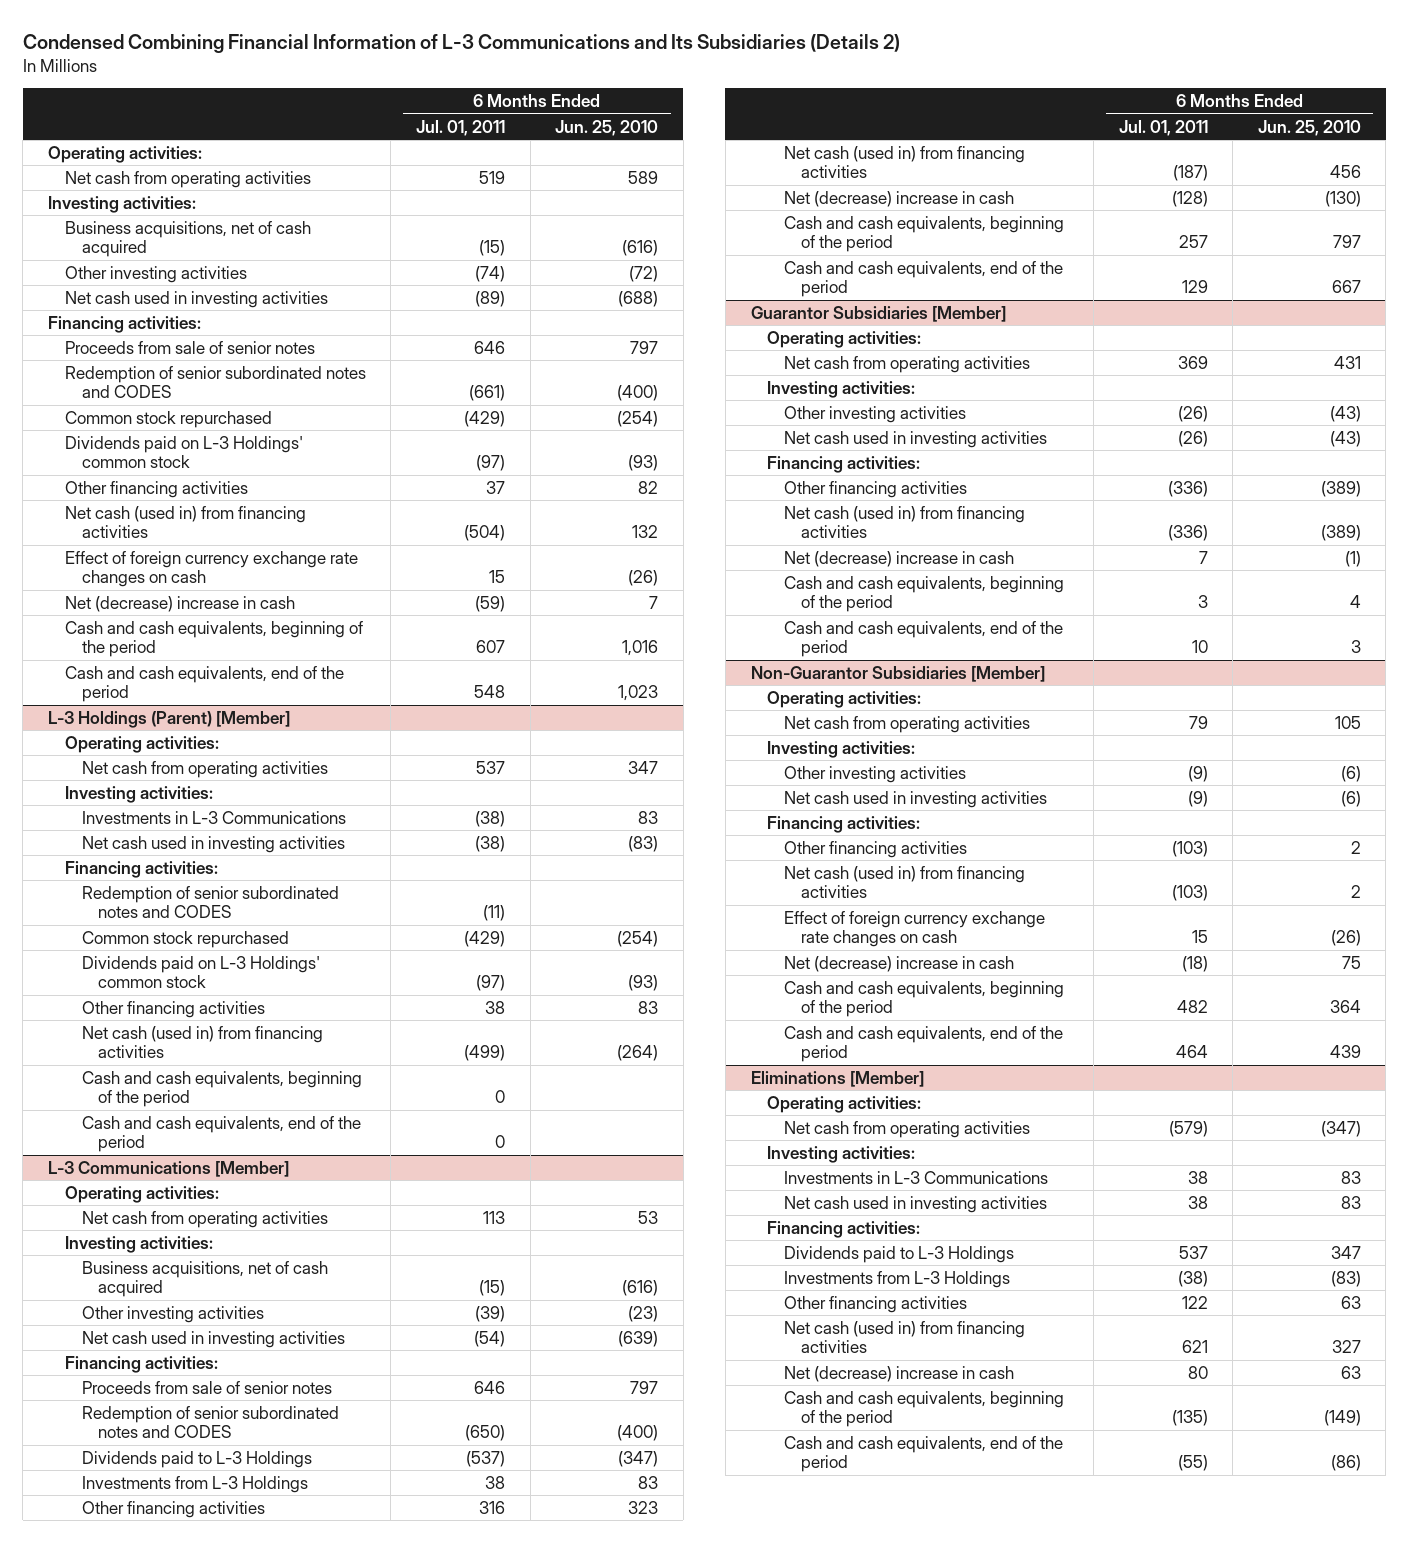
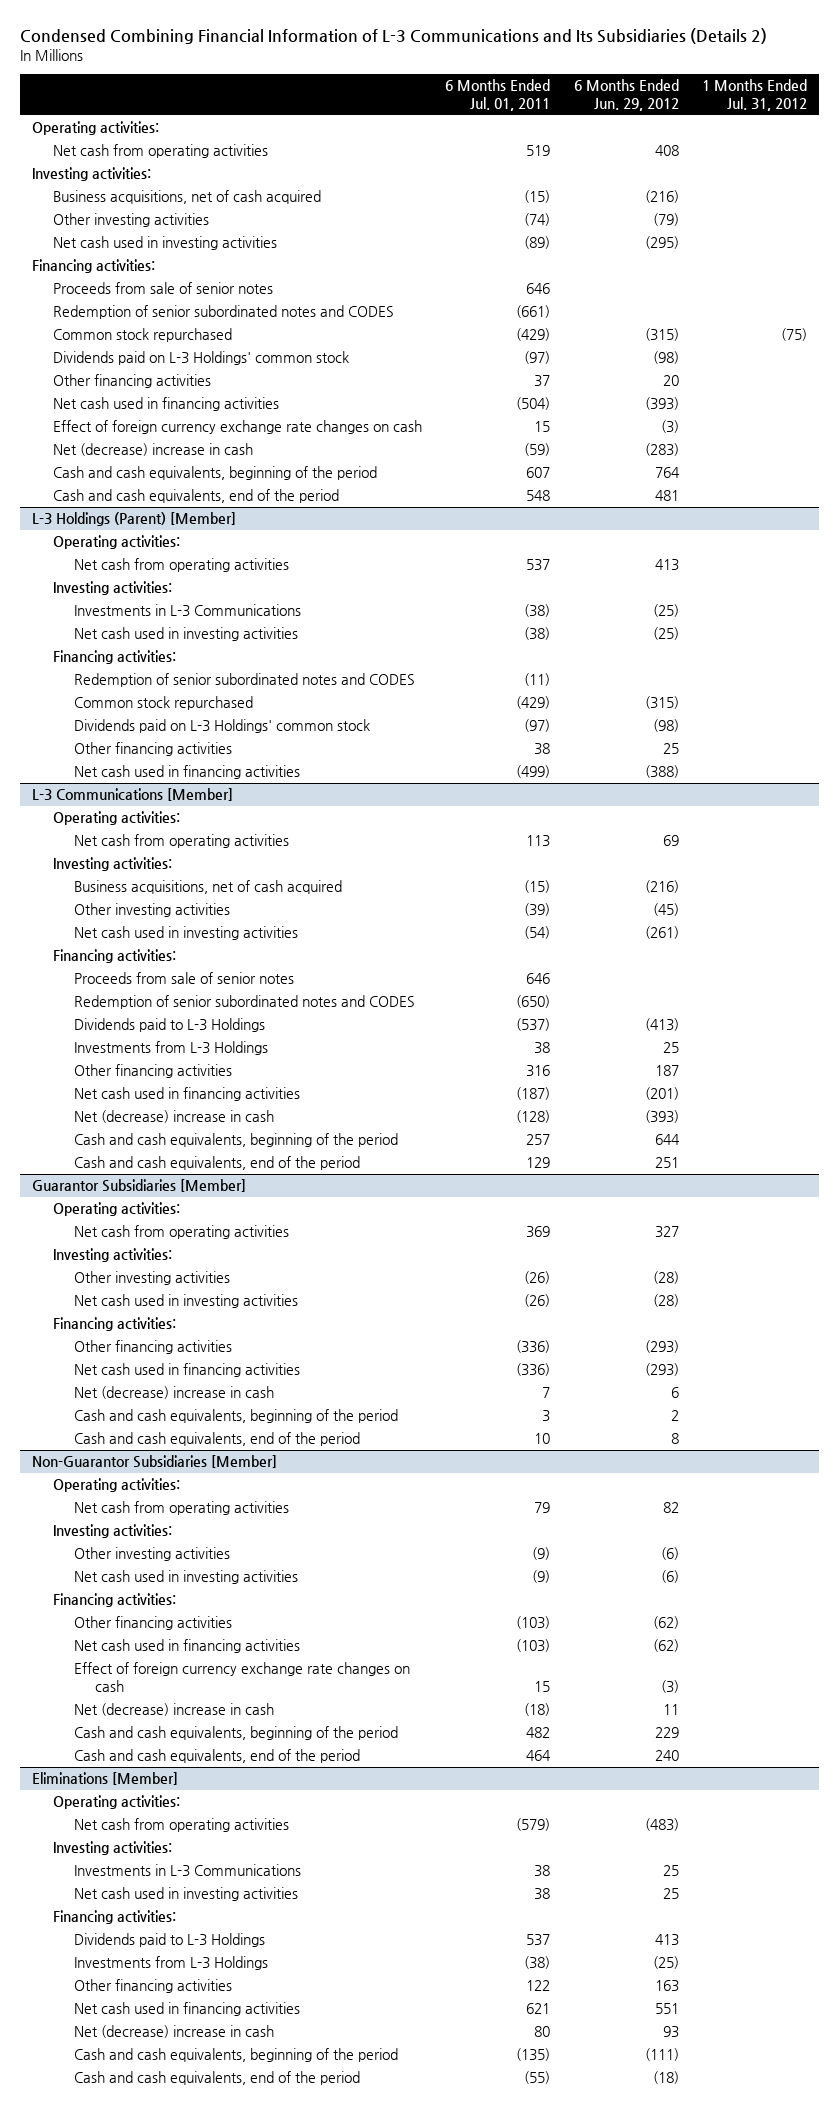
[555,119,659,136] Jun. 25, 2010 -> none
none -> [573,78,679,111] 6 Months Ended Jun. 29, 2012
none -> [702,78,808,111] 1 Months Ended Jul. 31, 2012
[64,505,306,539] Net cash (used in) from financing activities -> [52,397,279,412] Net cash used in financing activities
[81,1070,362,1108] Cash and cash equivalents, beginning of the period -> none
[81,1115,361,1153] Cash and cash equivalents, end of the period -> none
[81,1025,323,1059] Net cash (used in) from financing activities -> [73,765,300,780] Net cash used in financing activities
[784,145,1026,179] Net cash (used in) from financing activities -> [73,1087,300,1102] Net cash used in financing activities
[784,505,1026,539] Net cash (used in) from financing activities -> [73,1363,300,1378] Net cash used in financing activities
[784,865,1026,899] Net cash (used in) from financing activities -> [73,1639,300,1654] Net cash used in financing activities
[784,1320,1026,1354] Net cash (used in) from financing activities -> [73,2002,300,2017] Net cash used in financing activities

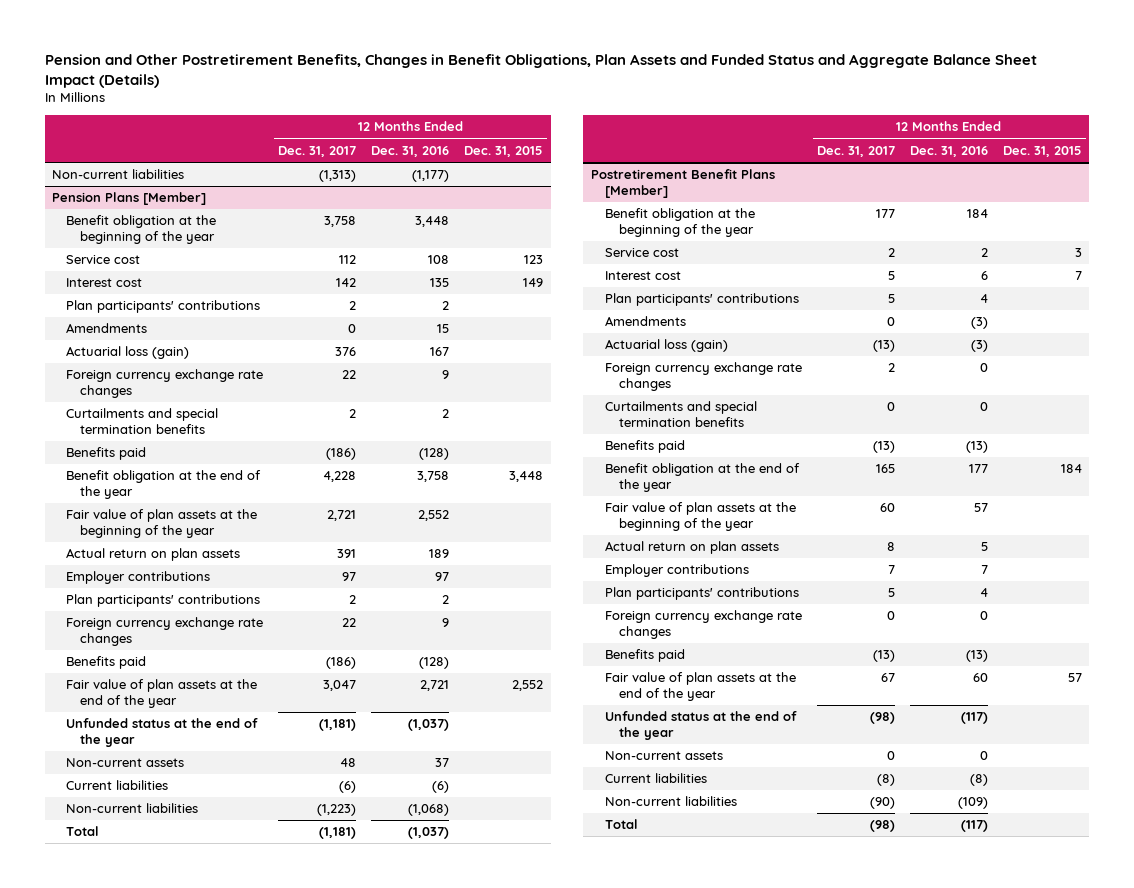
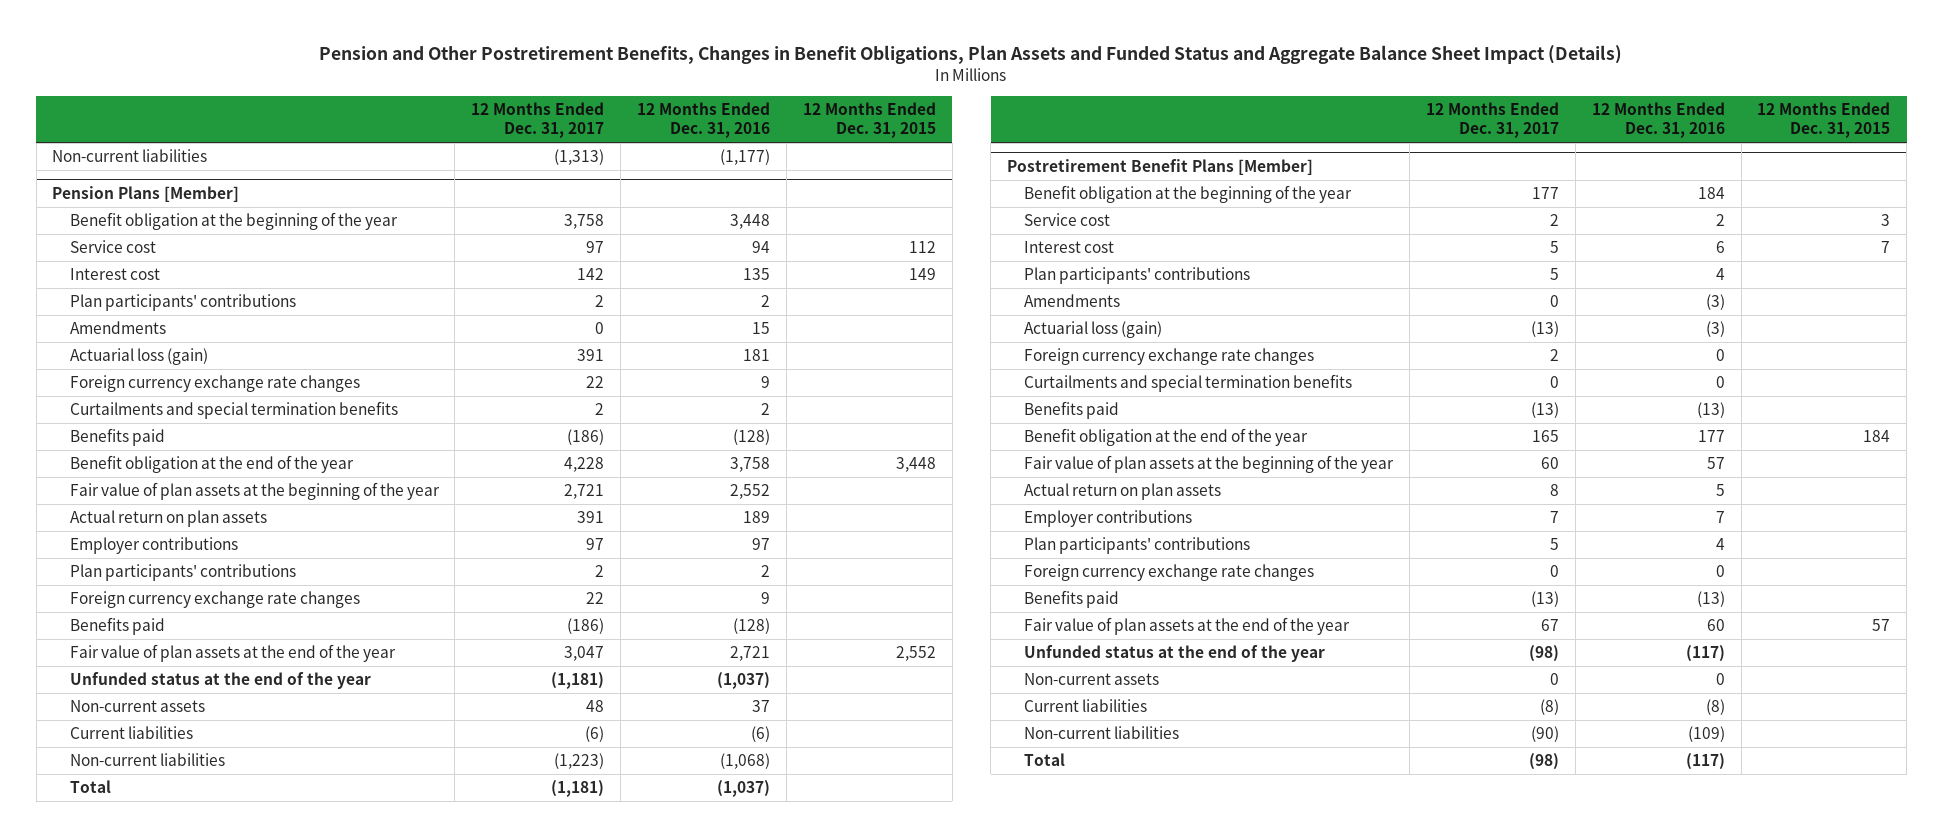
[339,255,357,265] 112 -> [586,241,605,254] 97
[428,255,450,265] 108 -> [752,241,771,254] 94
[524,255,544,265] 123 -> [908,241,936,254] 112
[335,347,357,357] 376 -> [577,349,605,362] 391
[430,347,450,357] 167 -> [743,349,771,362] 181

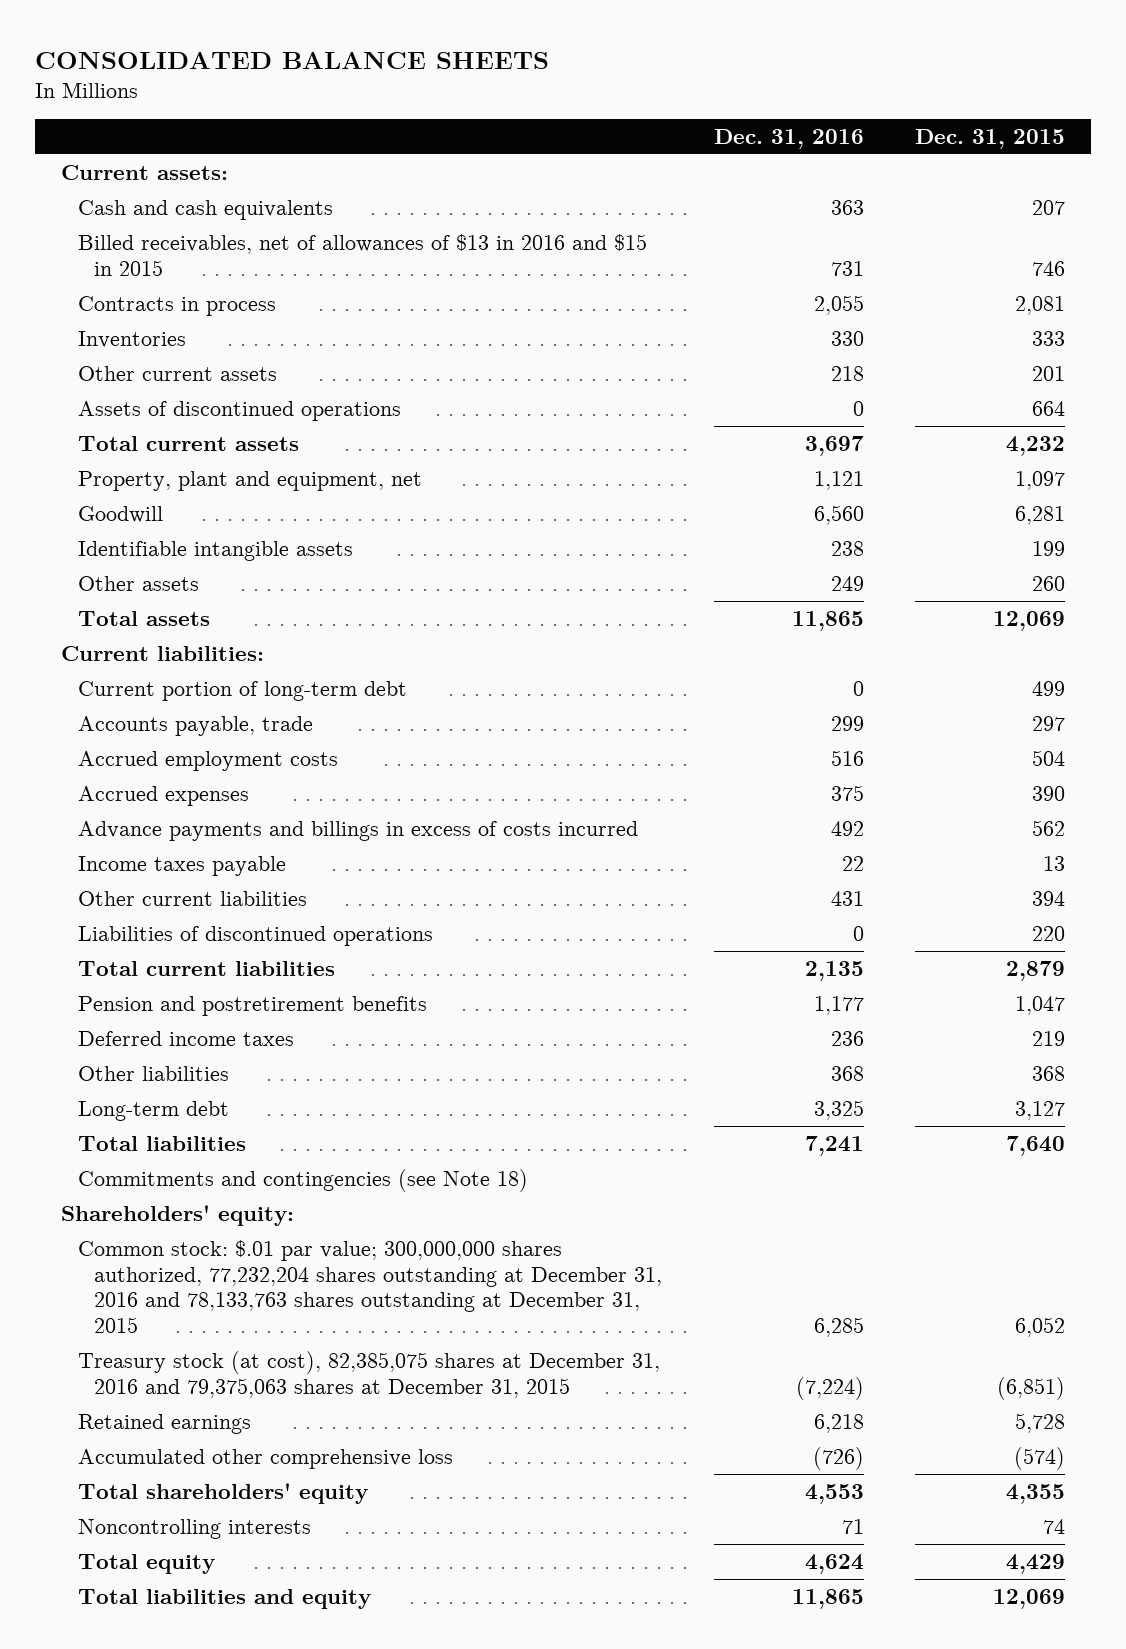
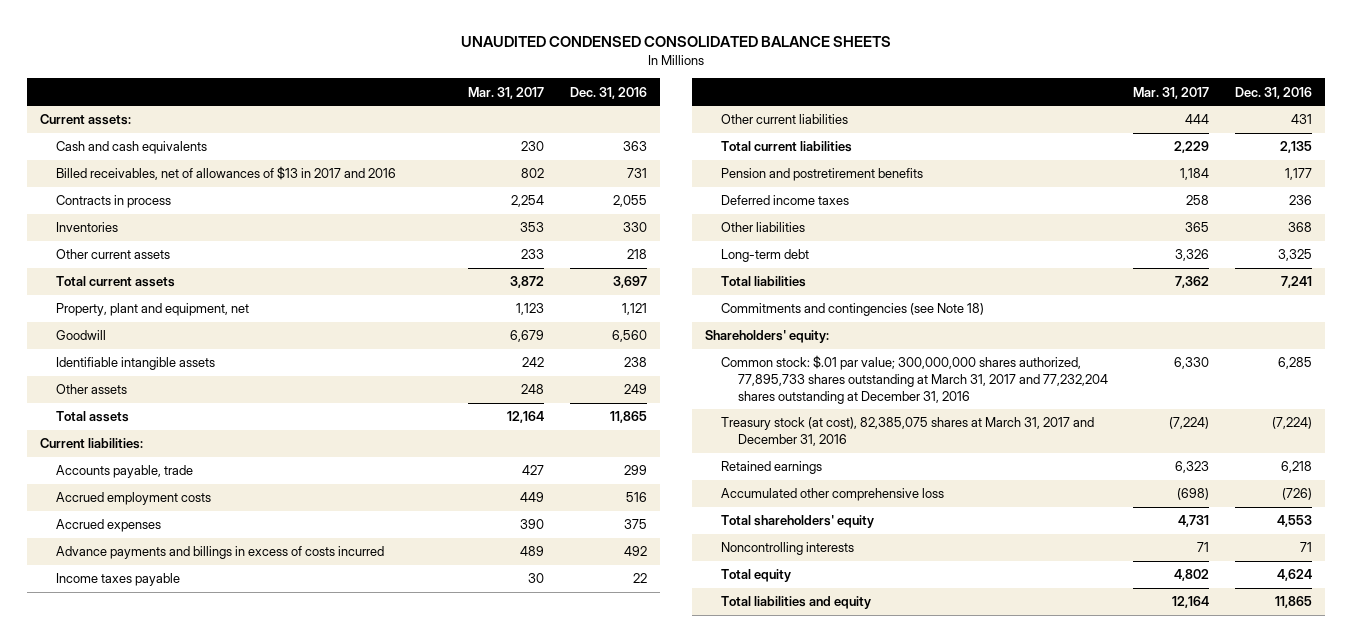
[35,51,550,69] CONSOLIDATED BALANCE SHEETS -> [461,36,892,48] UNAUDITED CONDENSED CONSOLIDATED BALANCE SHEETS
[914,128,1065,149] Dec. 31, 2015 -> none
none -> [468,86,545,99] Mar. 31, 2017
[77,233,647,276] Billed receivables, net of allowances of $13 in 2016 and $15 in 2015 -> [56,166,397,181] Billed receivables, net of allowances of $13 in 2017 and 2016
[77,400,401,421] Assets of discontinued operations -> none
[77,680,407,701] Current portion of long-term debt -> none
[77,925,433,946] Liabilities of discontinued operations -> none
[77,1239,663,1334] Common stock: $.01 par value; 300,000,000 shares authorized, 77,232,204 shares outstanding at December 31, 2016 and 78,133,763 shares outstanding at December 31, 2015 -> [721,355,1108,404] Common stock: $.01 par value; 300,000,000 shares authorized, 77,895,733 shares outstanding at March 31, 2017 and 77,232,204 shares outstanding at December 31, 2016
[77,1350,660,1398] Treasury stock (at cost), 82,385,075 shares at December 31, 2016 and 79,375,063 shares at December 31, 2015 -> [721,417,1095,446] Treasury stock (at cost), 82,385,075 shares at March 31, 2017 and December 31, 2016

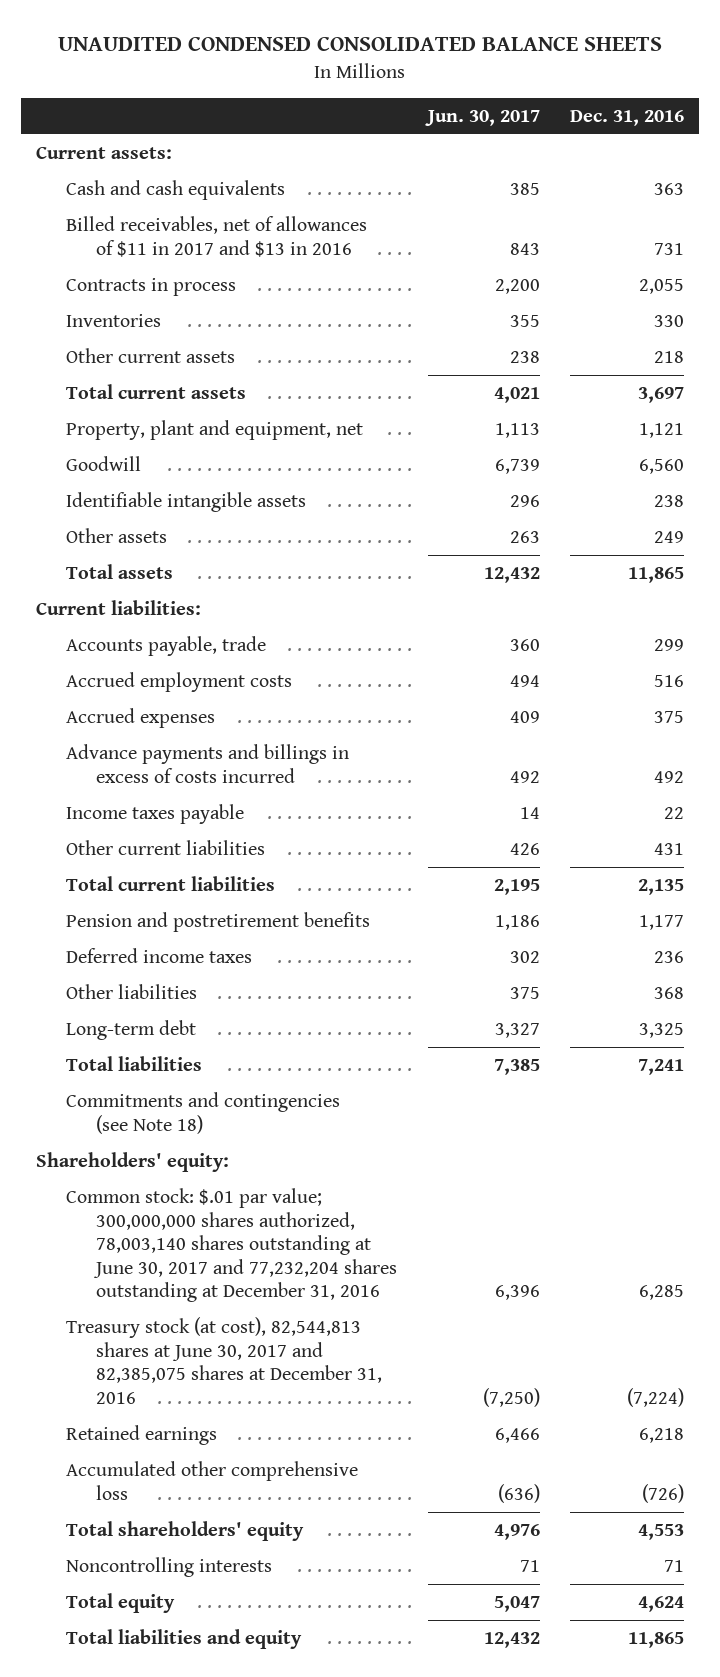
[468,86,545,99] Mar. 31, 2017 -> none
none -> [424,109,540,126] Jun. 30, 2017
[56,166,397,181] Billed receivables, net of allowances of $13 in 2017 and 2016 -> [66,216,368,257] Billed receivables, net of allowances of $11 in 2017 and $13 in 2016
[721,355,1108,404] Common stock: $.01 par value; 300,000,000 shares authorized, 77,895,733 shares outstanding at March 31, 2017 and 77,232,204 shares outstanding at December 31, 2016 -> [66,1188,398,1302] Common stock: $.01 par value; 300,000,000 shares authorized, 78,003,140 shares outstanding at June 30, 2017 and 77,232,204 shares outstanding at December 31, 2016
[721,417,1095,446] Treasury stock (at cost), 82,385,075 shares at March 31, 2017 and December 31, 2016 -> [66,1317,383,1404] Treasury stock (at cost), 82,544,813 shares at June 30, 2017 and 82,385,075 shares at December 31, 2016

